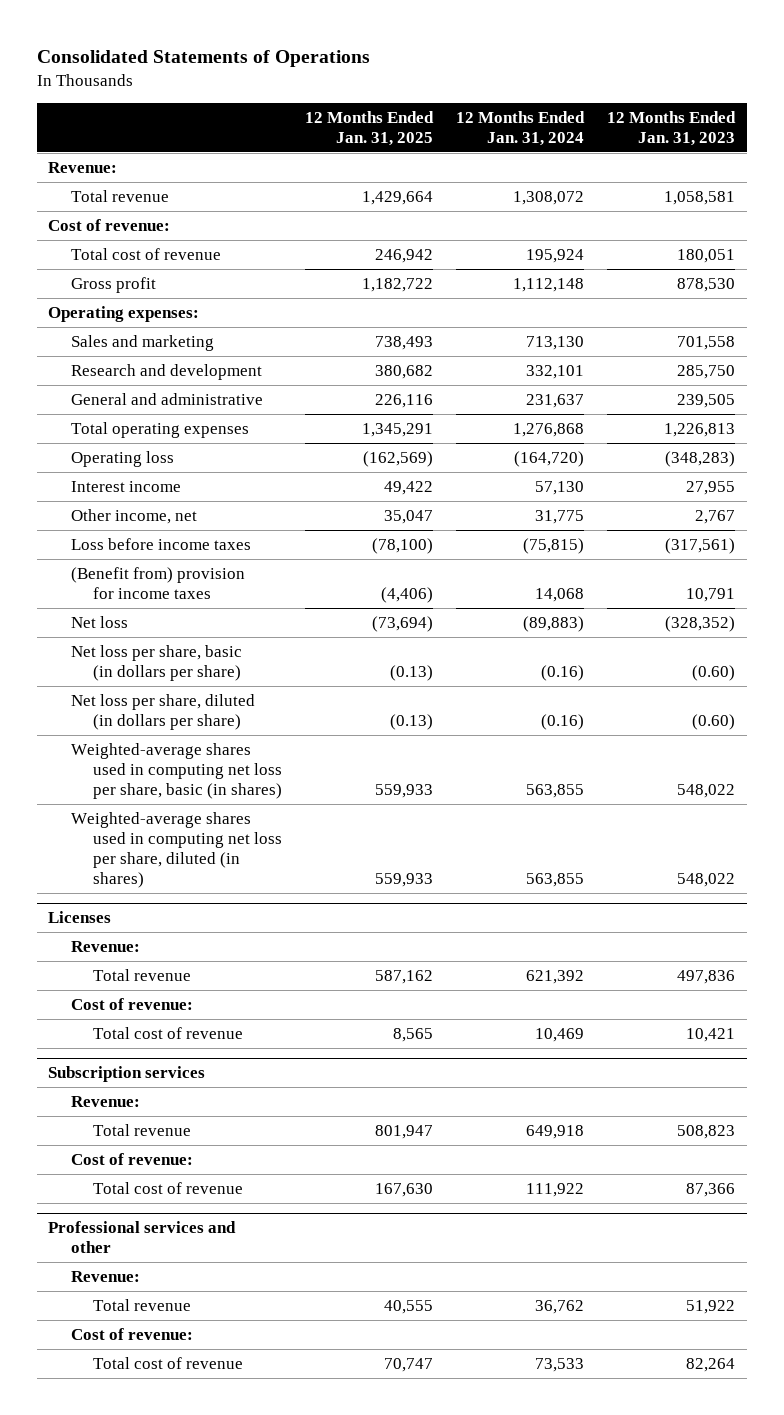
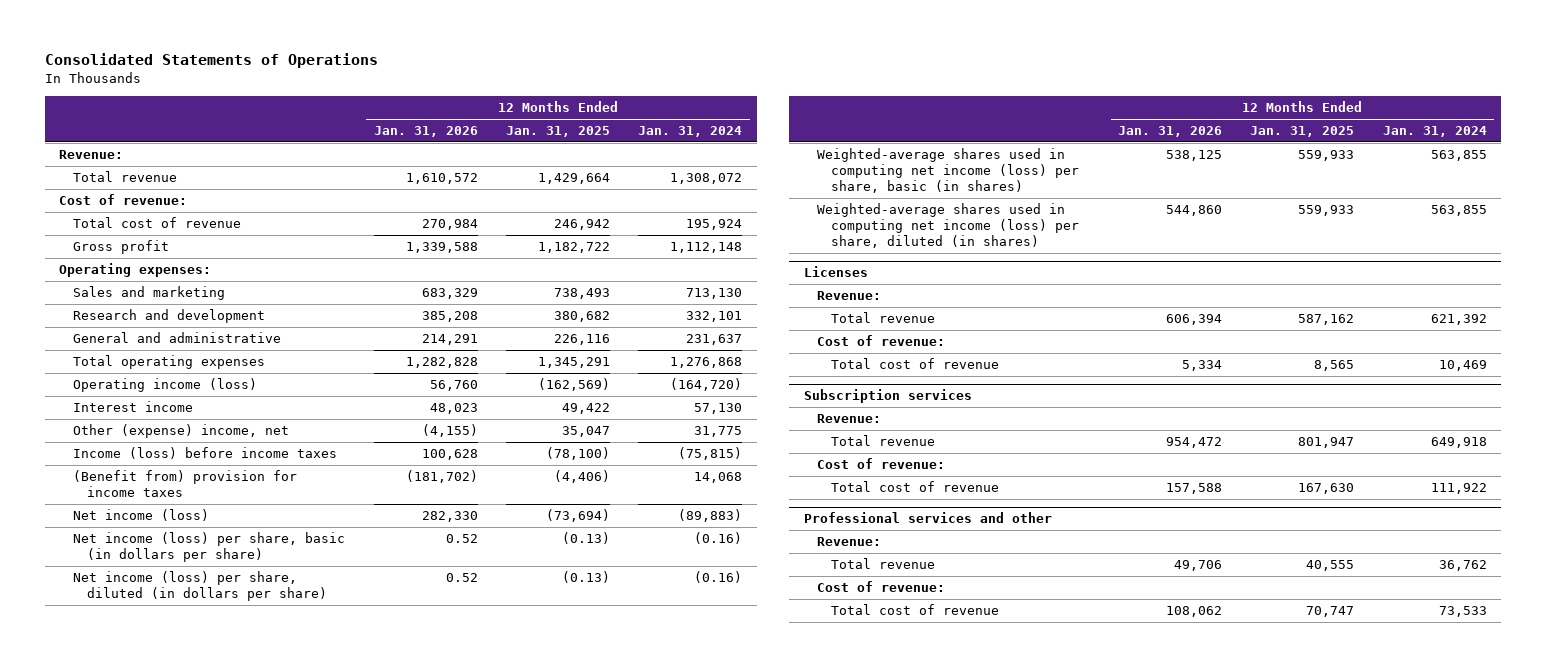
[607,110,737,146] 12 Months Ended Jan. 31, 2023 -> none
none -> [373,126,478,138] Jan. 31, 2026
[70,450,174,467] Operating loss -> [73,378,258,393] Operating income (loss)
[70,508,197,524] Other income, net -> [73,424,290,439] Other (expense) income, net
[70,537,251,550] Loss before income taxes -> [73,447,338,460] Income (loss) before income taxes
[70,615,128,628] Net loss -> [73,509,210,522] Net income (loss)
[70,644,242,681] Net loss per share, basic (in dollars per share) -> [73,532,346,563] Net income (loss) per share, basic (in dollars per share)
[70,693,255,730] Net loss per share, diluted (in dollars per share) -> [73,571,327,602] Net income (loss) per share, diluted (in dollars per share)
[70,742,282,800] Weighted-average shares used in computing net loss per share, basic (in shares) -> [817,148,1079,194] Weighted-average shares used in computing net income (loss) per share, basic (in shares)
[70,811,282,889] Weighted-average shares used in computing net loss per share, diluted (in shares) -> [817,203,1079,249] Weighted-average shares used in computing net income (loss) per share, diluted (in shares)

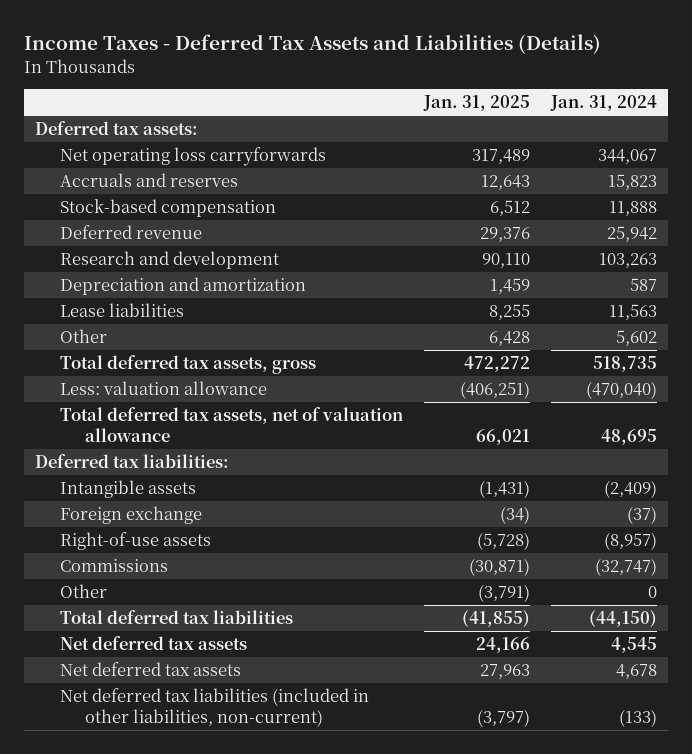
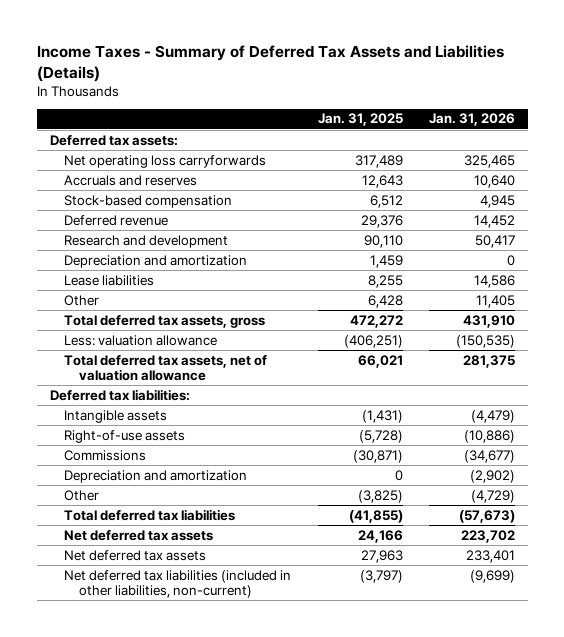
[24,34,602,55] Income Taxes - Deferred Tax Assets and Liabilities (Details) -> [36,45,504,82] Income Taxes - Summary of Deferred Tax Assets and Liabilities (Details)
[550,95,658,112] Jan. 31, 2024 -> none
none -> [428,113,515,127] Jan. 31, 2026
[60,506,203,525] Foreign exchange -> none
none -> [64,469,248,483] Depreciation and amortization
[478,584,531,603] (3,791) -> [357,489,403,503] (3,825)

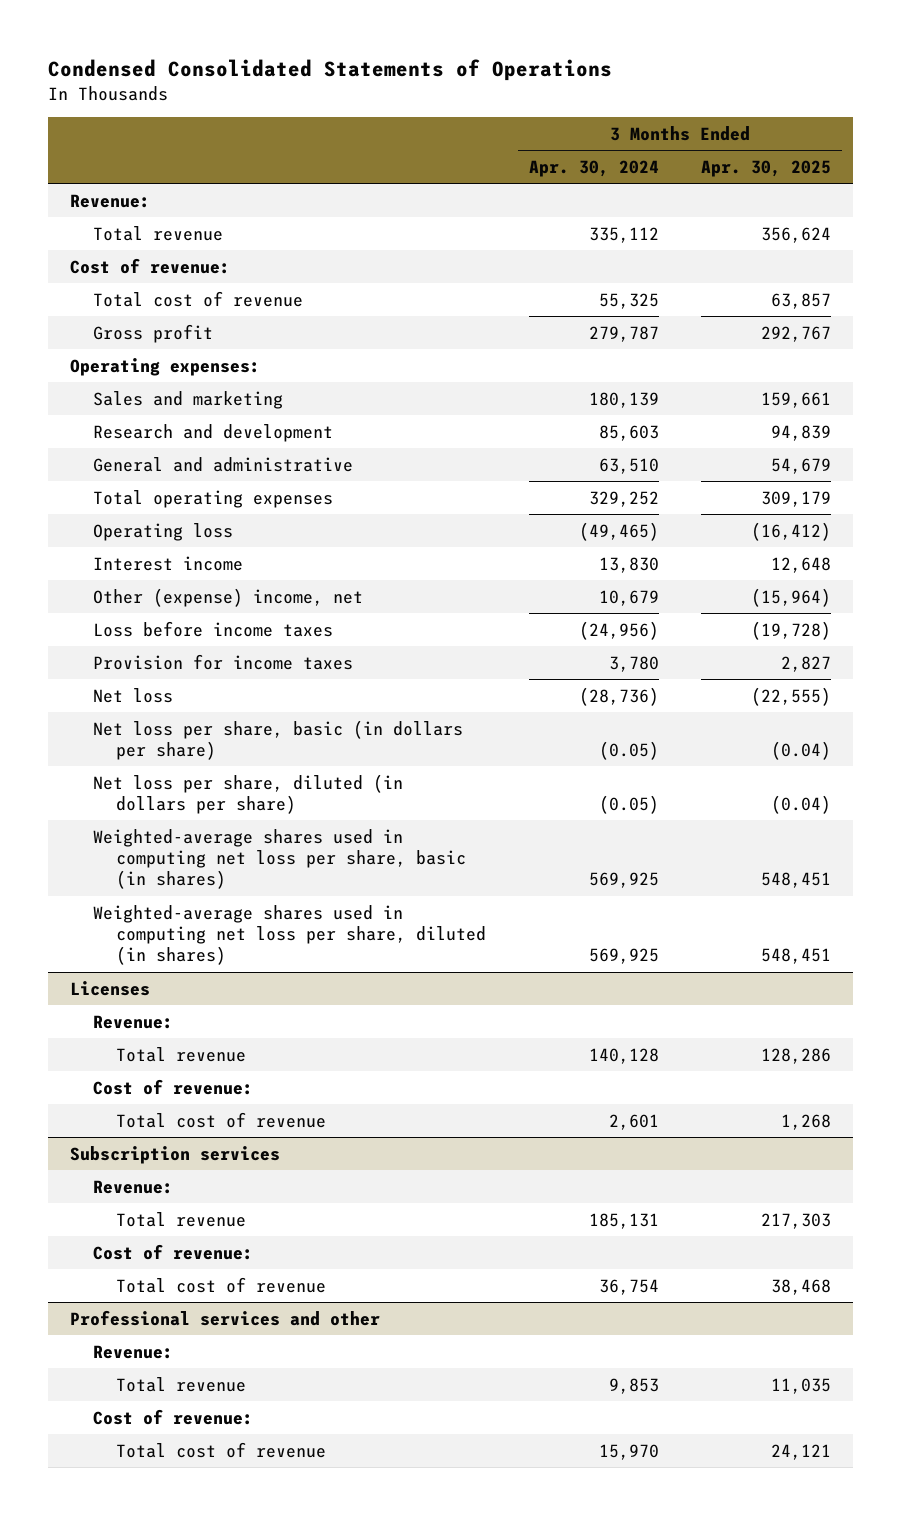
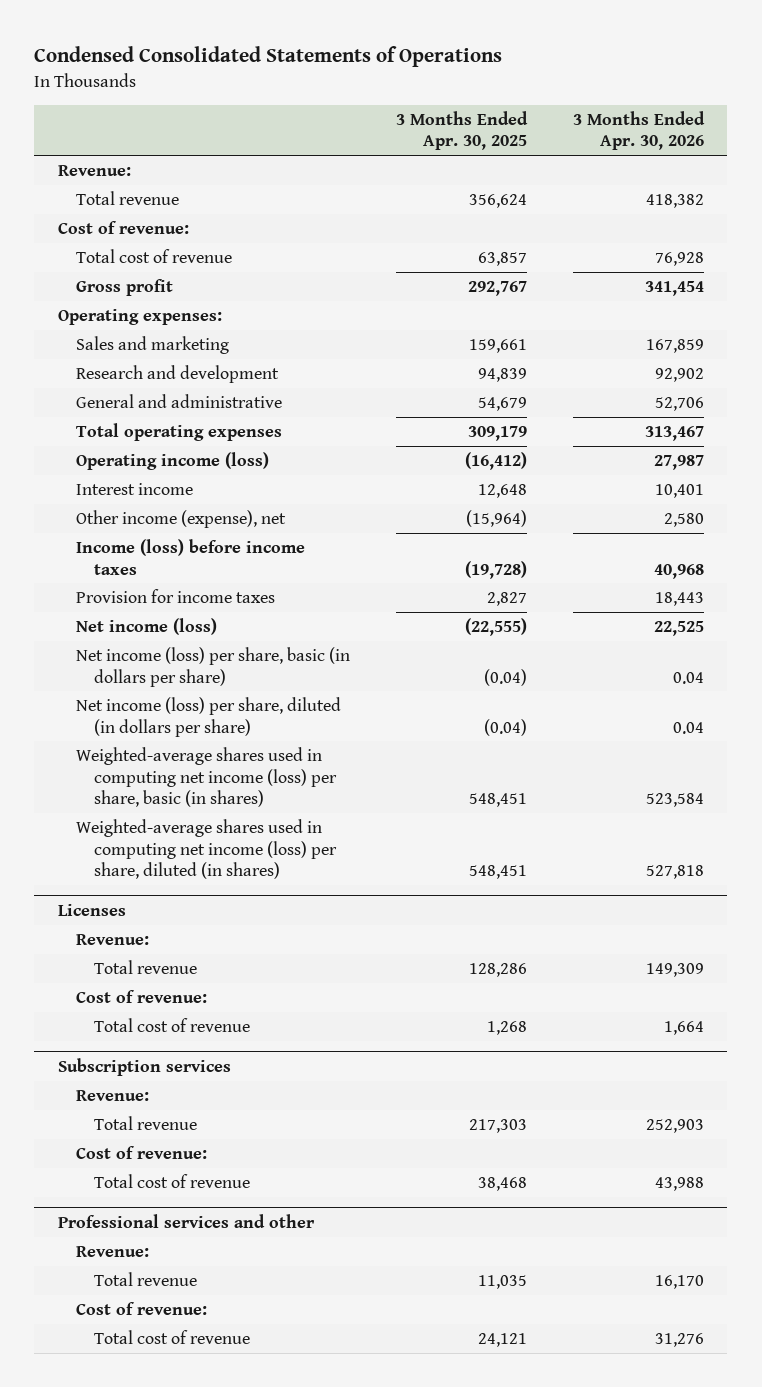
[528,159,659,177] Apr. 30, 2024 -> none
none -> [573,110,706,151] 3 Months Ended Apr. 30, 2026
[92,522,233,541] Operating loss -> [75,452,269,471] Operating income (loss)
[92,587,363,607] Other (expense) income, net -> [75,510,286,529] Other income (expense), net
[92,620,333,637] Loss before income taxes -> [75,539,305,575] Income (loss) before income taxes
[92,687,173,703] Net loss -> [75,618,217,636] Net income (loss)
[92,719,463,760] Net loss per share, basic (in dollars per share) -> [75,647,350,687] Net income (loss) per share, basic (in dollars per share)
[92,773,403,814] Net loss per share, diluted (in dollars per share) -> [75,697,341,737] Net income (loss) per share, diluted (in dollars per share)
[92,828,466,890] Weighted-average shares used in computing net loss per share, basic (in shares) -> [75,747,338,808] Weighted-average shares used in computing net income (loss) per share, basic (in shares)
[92,904,486,966] Weighted-average shares used in computing net loss per share, diluted (in shares) -> [75,819,338,880] Weighted-average shares used in computing net income (loss) per share, diluted (in shares)

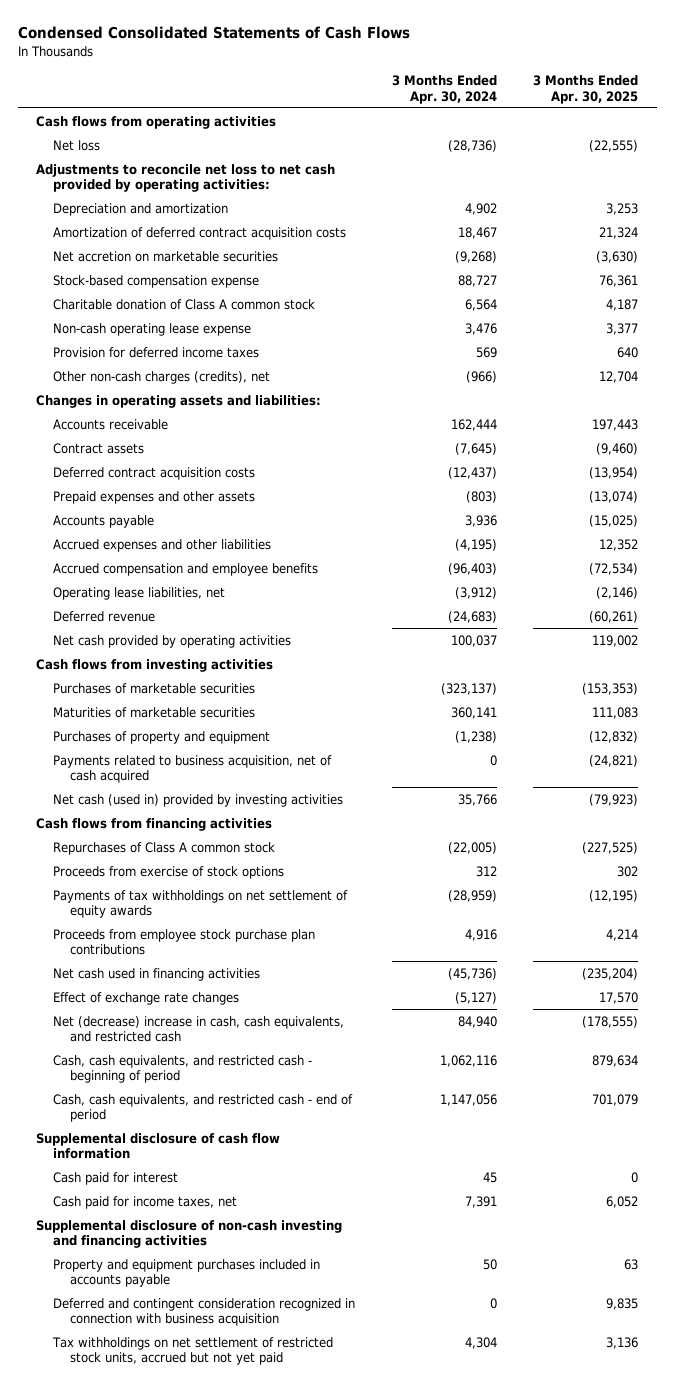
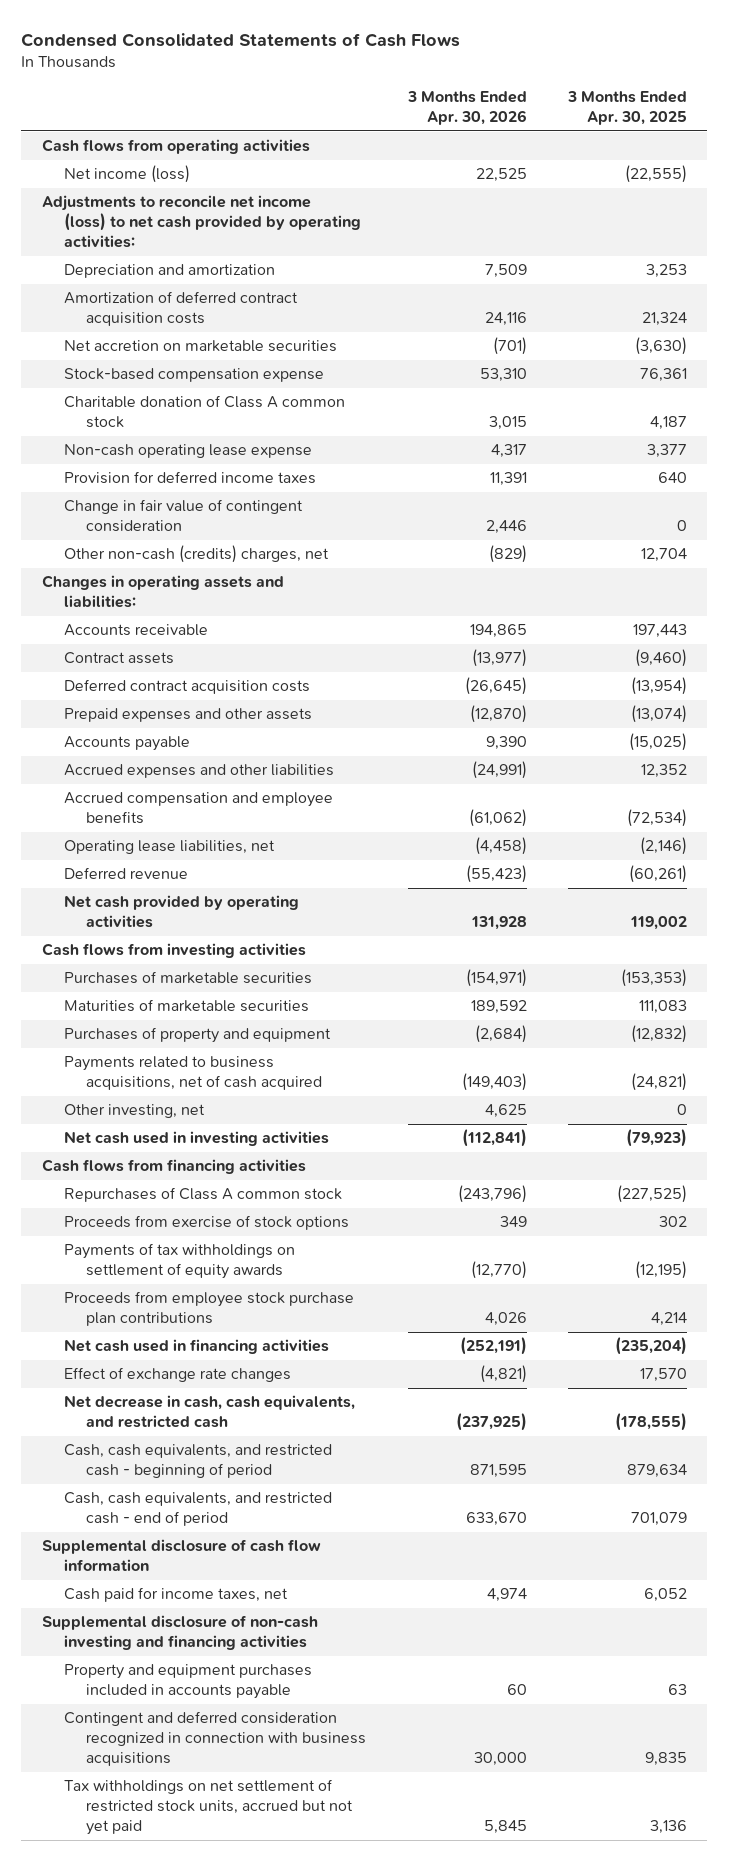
[391,75,497,104] 3 Months Ended Apr. 30, 2024 -> none
none -> [406,91,527,126] 3 Months Ended Apr. 30, 2026
[53,139,101,151] Net loss -> [64,165,191,184] Net income (loss)
[36,163,336,192] Adjustments to reconcile net loss to net cash provided by operating activities: -> [42,195,362,249] Adjustments to reconcile net income (loss) to net cash provided by operating activities:
none -> [64,499,304,533] Change in fair value of contingent consideration
[53,370,271,384] Other non-cash charges (credits), net -> [64,545,330,564] Other non-cash (credits) charges, net
[53,754,333,783] Payments related to business acquisition, net of cash acquired -> [64,1056,323,1091] Payments related to business acquisitions, net of cash acquired
none -> [64,1104,206,1119] Other investing, net
[53,793,344,807] Net cash (used in) provided by investing activities -> [64,1131,330,1147] Net cash used in investing activities
[53,889,349,918] Payments of tax withholdings on net settlement of equity awards -> [64,1243,296,1280] Payments of tax withholdings on settlement of equity awards
[53,1015,345,1042] Net (decrease) increase in cash, cash equivalents, and restricted cash -> [64,1395,356,1429] Net decrease in cash, cash equivalents, and restricted cash
[53,1171,179,1185] Cash paid for interest -> none
[53,1297,356,1326] Deferred and contingent consideration recognized in connection with business acquisition -> [64,1711,367,1767] Contingent and deferred consideration recognized in connection with business acquisitions

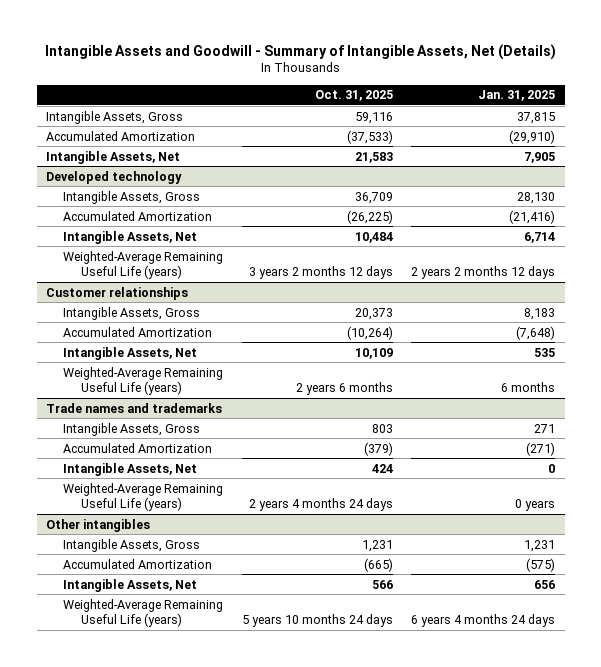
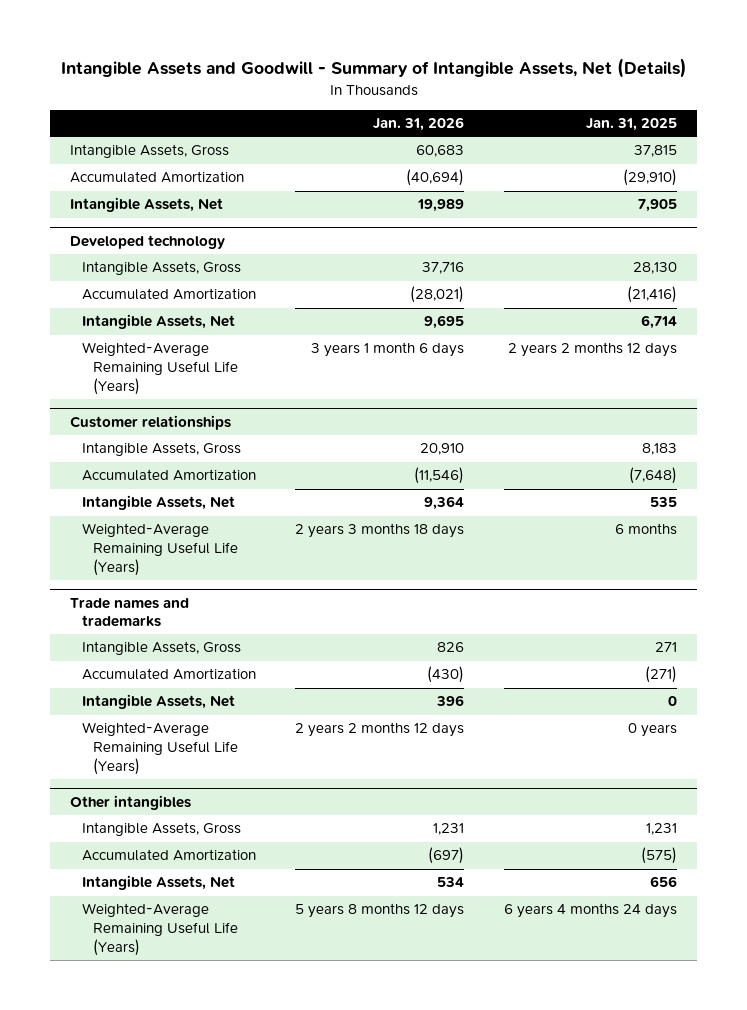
[314,90,393,102] Oct. 31, 2025 -> none
none -> [373,117,465,132] Jan. 31, 2026
[63,250,224,280] Weighted-Average Remaining Useful Life (years) -> [81,342,238,395] Weighted-Average Remaining Useful Life (Years)
[63,366,224,396] Weighted-Average Remaining Useful Life (years) -> [81,523,238,576] Weighted-Average Remaining Useful Life (Years)
[63,482,224,512] Weighted-Average Remaining Useful Life (years) -> [81,722,238,775] Weighted-Average Remaining Useful Life (Years)
[63,598,224,628] Weighted-Average Remaining Useful Life (years) -> [81,903,238,956] Weighted-Average Remaining Useful Life (Years)

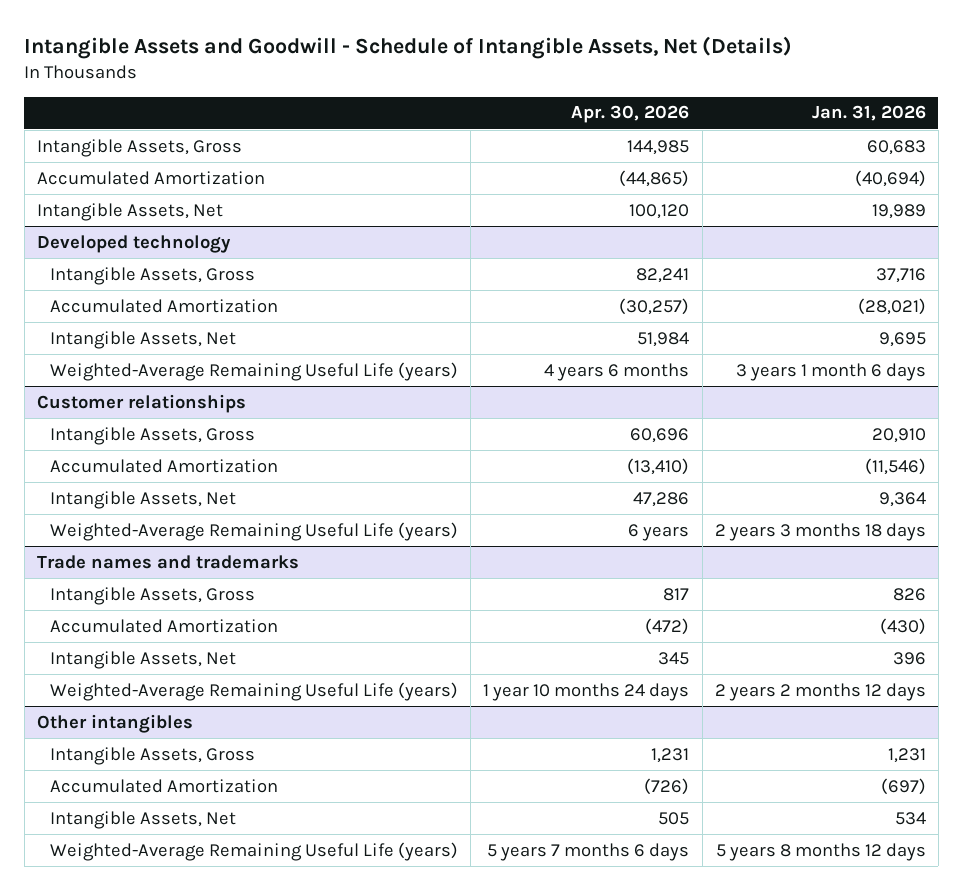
[60,57,687,78] Intangible Assets and Goodwill - Summary of Intangible Assets, Net (Details) -> [24,35,793,59] Intangible Assets and Goodwill - Schedule of Intangible Assets, Net (Details)
[585,118,677,132] Jan. 31, 2025 -> none
none -> [571,105,690,124] Apr. 30, 2026
[81,342,238,395] Weighted-Average Remaining Useful Life (Years) -> [49,361,458,381] Weighted-Average Remaining Useful Life (years)
[81,523,238,576] Weighted-Average Remaining Useful Life (Years) -> [49,521,458,541] Weighted-Average Remaining Useful Life (years)
[81,722,238,775] Weighted-Average Remaining Useful Life (Years) -> [49,681,458,701] Weighted-Average Remaining Useful Life (years)
[81,903,238,956] Weighted-Average Remaining Useful Life (Years) -> [49,841,458,861] Weighted-Average Remaining Useful Life (years)

